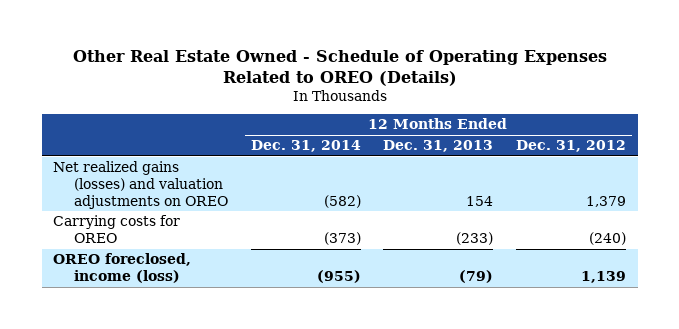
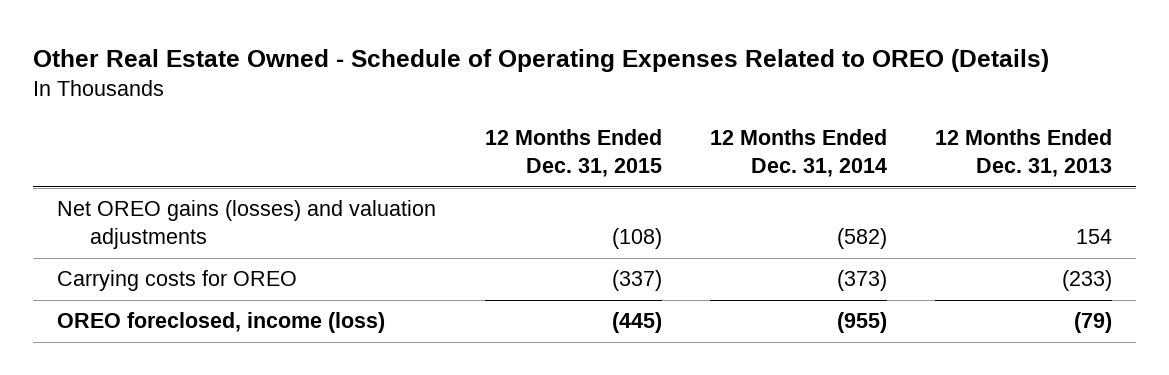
[516,140,627,153] Dec. 31, 2012 -> none
none -> [484,129,662,178] 12 Months Ended Dec. 31, 2015
[52,161,228,209] Net realized gains (losses) and valuation adjustments on OREO -> [57,200,437,250] Net OREO gains (losses) and valuation adjustments

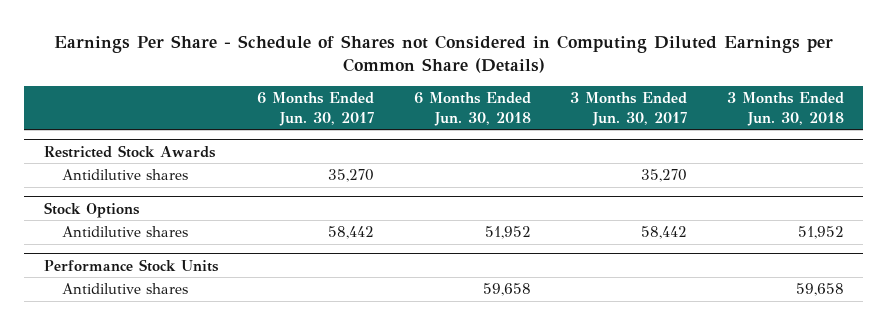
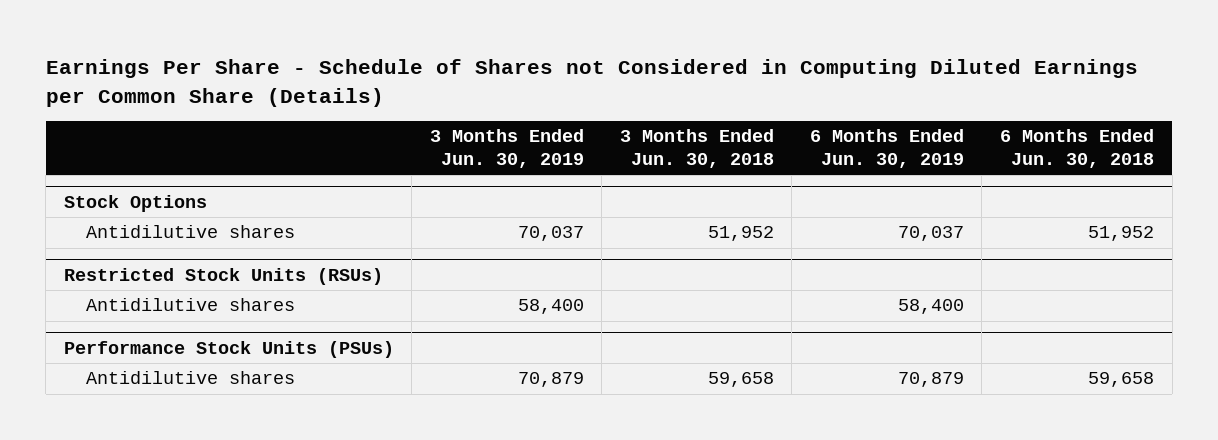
[257,92,375,126] 6 Months Ended Jun. 30, 2017 -> none
[570,92,688,126] 3 Months Ended Jun. 30, 2017 -> none
none -> [429,129,584,168] 3 Months Ended Jun. 30, 2019
none -> [809,129,964,168] 6 Months Ended Jun. 30, 2019
[43,144,216,158] Restricted Stock Awards -> none
[62,168,189,180] Antidilutive shares -> none
none -> [63,267,383,285] Restricted Stock Units (RSUs)
none -> [85,298,295,312] Antidilutive shares
[43,258,219,272] Performance Stock Units -> [63,340,394,358] Performance Stock Units (PSUs)

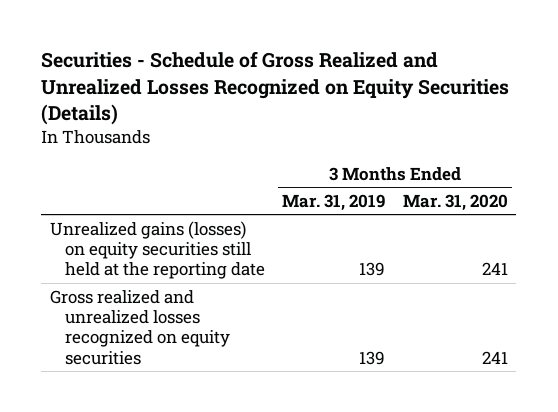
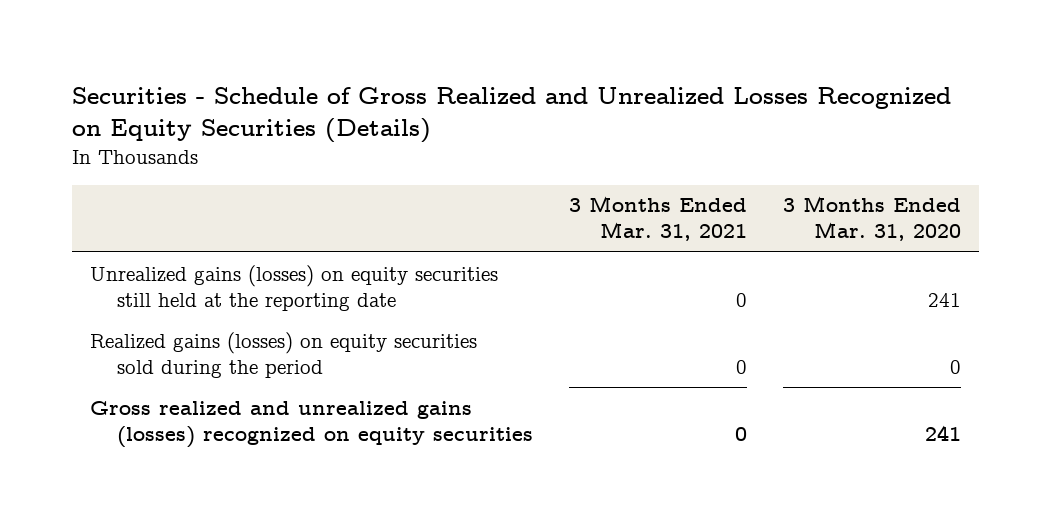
[282,193,386,211] Mar. 31, 2019 -> none
none -> [569,196,748,242] 3 Months Ended Mar. 31, 2021
none -> [89,331,477,378] Realized gains (losses) on equity securities sold during the period
[49,289,230,365] Gross realized and unrealized losses recognized on equity securities -> [89,400,534,448] Gross realized and unrealized gains (losses) recognized on equity securities

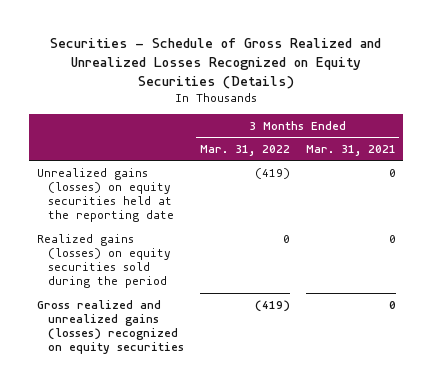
[783,196,962,242] 3 Months Ended Mar. 31, 2020 -> none
none -> [199,144,290,156] Mar. 31, 2022
[89,264,498,311] Unrealized gains (losses) on equity securities still held at the reporting date -> [37,167,175,223] Unrealized gains (losses) on equity securities held at the reporting date

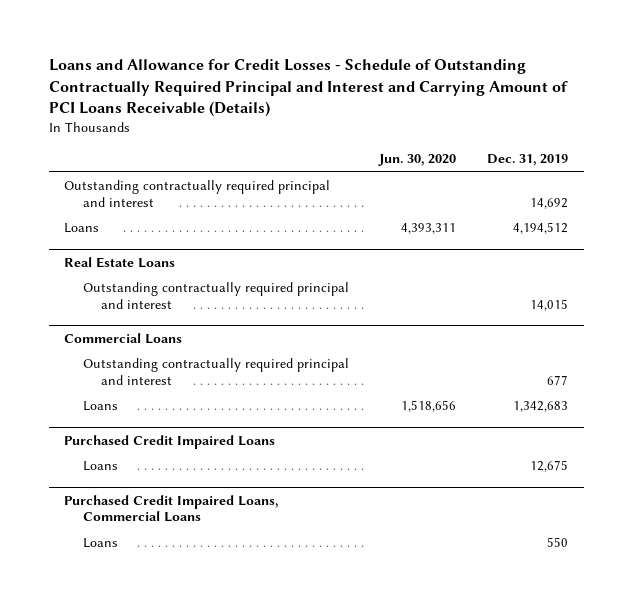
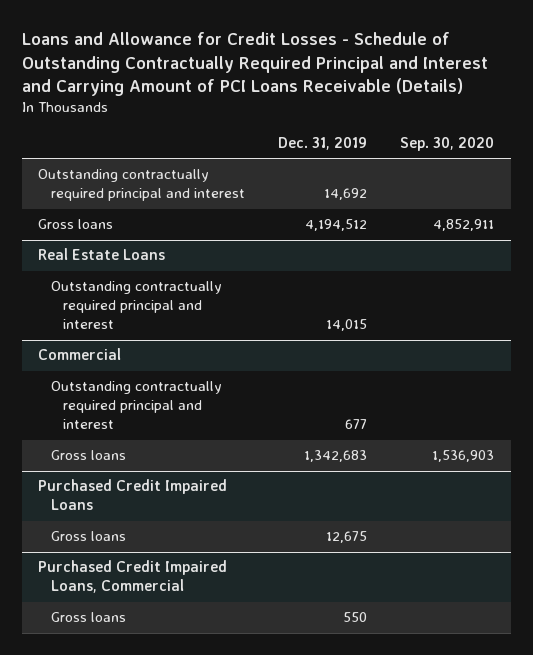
[378,154,457,167] Jun. 30, 2020 -> none
none -> [400,136,495,151] Sep. 30, 2020
[63,223,99,234] Loans -> [38,219,114,230] Gross loans
[63,332,182,344] Commercial Loans -> [38,348,122,361] Commercial
[82,401,118,412] Loans -> [50,450,126,461] Gross loans
[82,461,118,472] Loans -> [50,531,126,542] Gross loans
[63,494,278,523] Purchased Credit Impaired Loans, Commercial Loans -> [38,560,228,594] Purchased Credit Impaired Loans, Commercial
[82,538,118,549] Loans -> [50,612,126,623] Gross loans

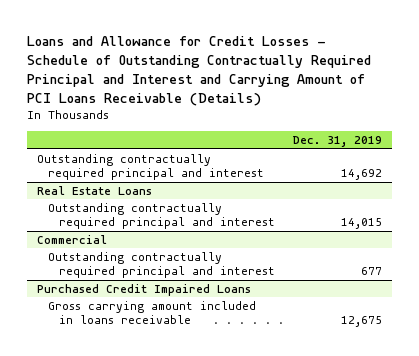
[400,136,495,151] Sep. 30, 2020 -> none
[38,219,114,230] Gross loans -> none
[50,450,126,461] Gross loans -> none
[38,560,228,594] Purchased Credit Impaired Loans, Commercial -> none
[50,612,126,623] Gross loans -> none
[50,531,126,542] Gross loans -> [47,300,256,325] Gross carrying amount included in loans receivable

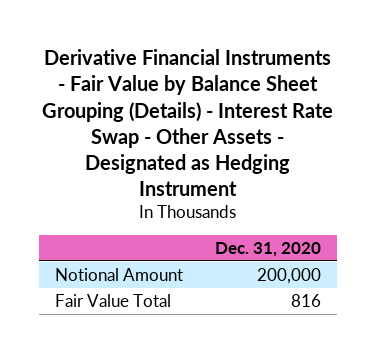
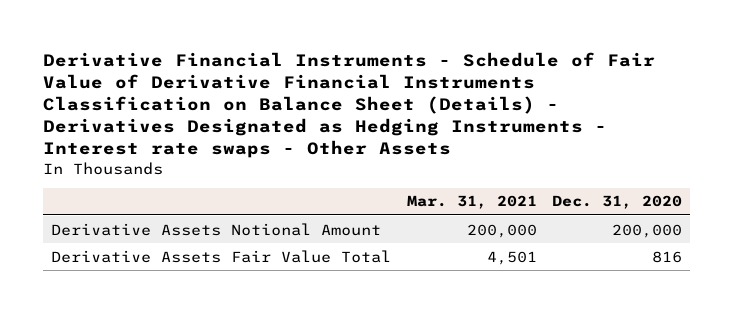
[42,49,334,196] Derivative Financial Instruments - Fair Value by Balance Sheet Grouping (Details) - Interest Rate Swap - Other Assets - Designated as Hedging Instrument -> [43,51,656,159] Derivative Financial Instruments - Schedule of Fair Value of Derivative Financial Instruments Classification on Balance Sheet (Details) - Derivatives Designated as Hedging Instruments - Interest rate swaps - Other Assets
none -> [406,195,537,210] Mar. 31, 2021
[55,267,184,281] Notional Amount -> [51,222,382,236] Derivative Assets Notional Amount
[55,293,172,307] Fair Value Total -> [51,249,392,263] Derivative Assets Fair Value Total

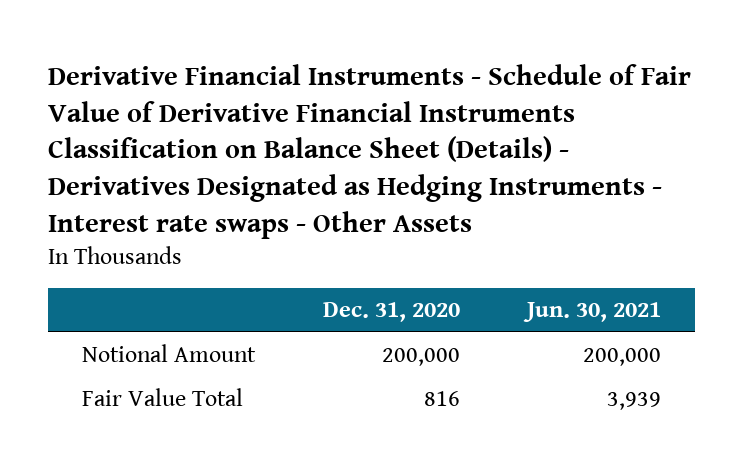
[406,195,537,210] Mar. 31, 2021 -> none
none -> [523,302,662,323] Jun. 30, 2021
[51,222,382,236] Derivative Assets Notional Amount -> [81,344,256,363] Notional Amount
[51,249,392,263] Derivative Assets Fair Value Total -> [81,388,243,407] Fair Value Total

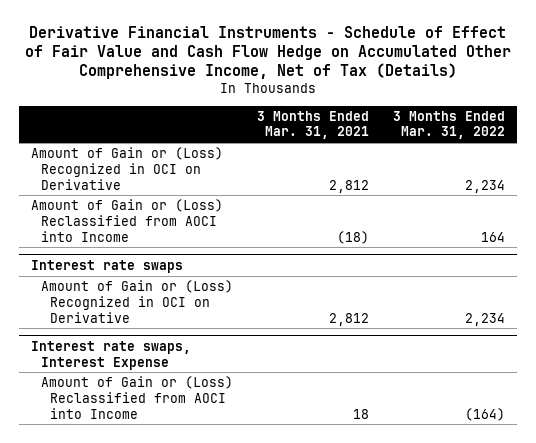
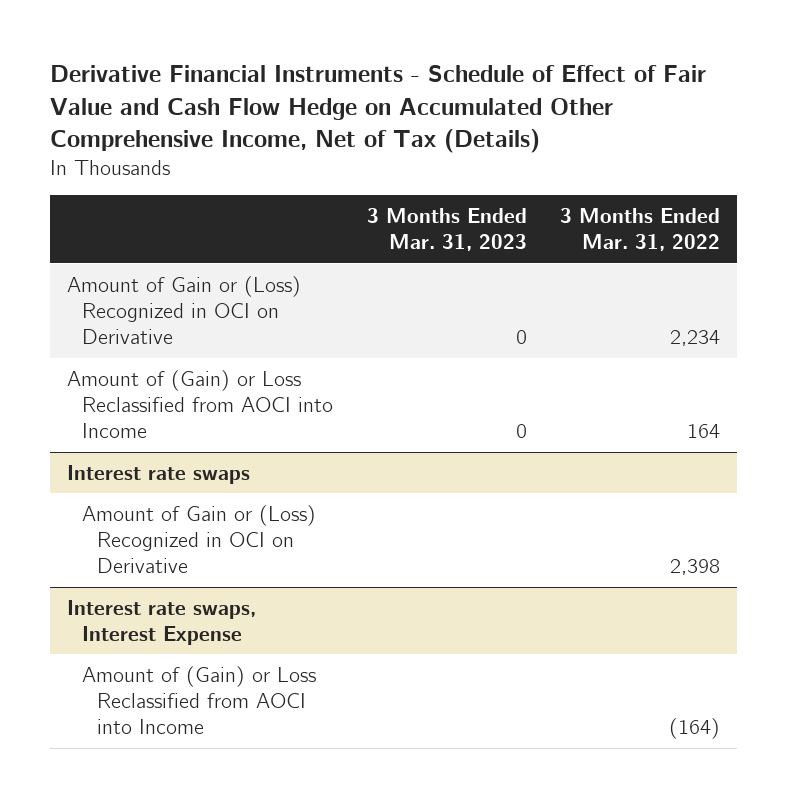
[256,110,369,140] 3 Months Ended Mar. 31, 2021 -> none
none -> [366,208,527,252] 3 Months Ended Mar. 31, 2023
[30,198,223,242] Amount of Gain or (Loss) Reclassified from AOCI into Income -> [67,369,333,438] Amount of (Gain) or Loss Reclassified from AOCI into Income
[465,312,506,326] 2,234 -> [670,558,721,575] 2,398
[40,375,233,419] Amount of Gain or (Loss) Reclassified from AOCI into Income -> [81,665,316,734] Amount of (Gain) or Loss Reclassified from AOCI into Income

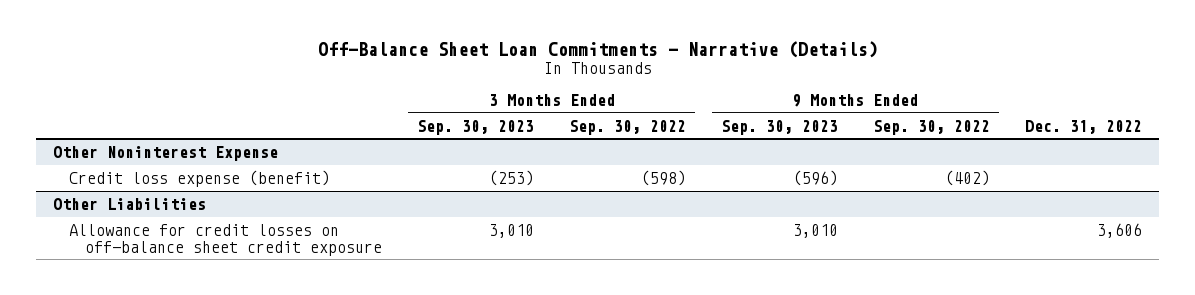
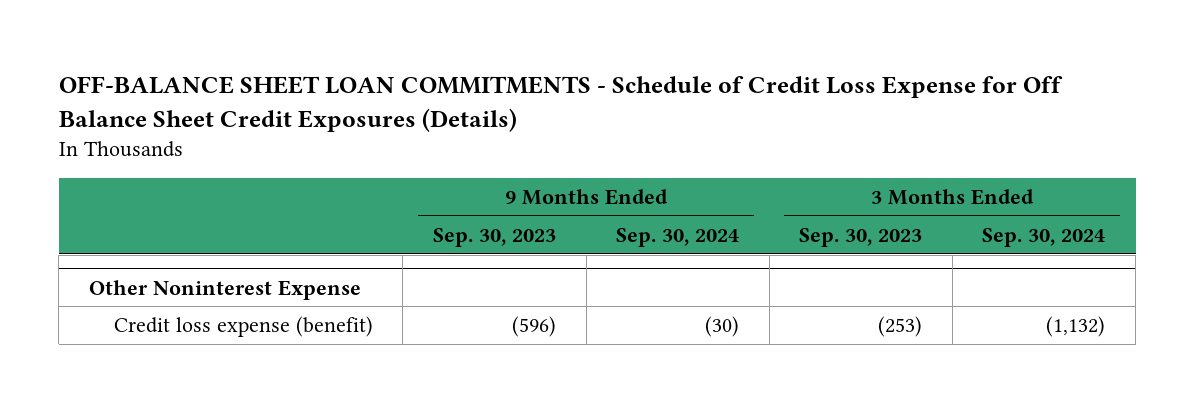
[317,41,878,59] Off-Balance Sheet Loan Commitments - Narrative (Details) -> [58,75,1063,132] OFF-BALANCE SHEET LOAN COMMITMENTS - Schedule of Credit Loss Expense for Off Balance Sheet Credit Exposures (Details)
[569,119,687,135] Sep. 30, 2022 -> none
[872,119,990,135] Sep. 30, 2022 -> none
[1024,119,1142,134] Dec. 31, 2022 -> none
none -> [616,227,740,247] Sep. 30, 2024
none -> [982,227,1106,247] Sep. 30, 2024
[53,197,207,210] Other Liabilities -> none
[69,223,383,256] Allowance for credit losses on off-balance sheet credit exposure -> none

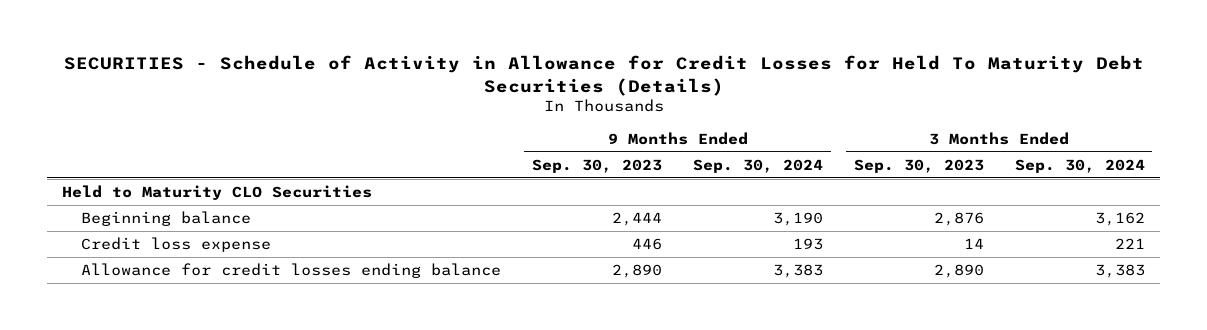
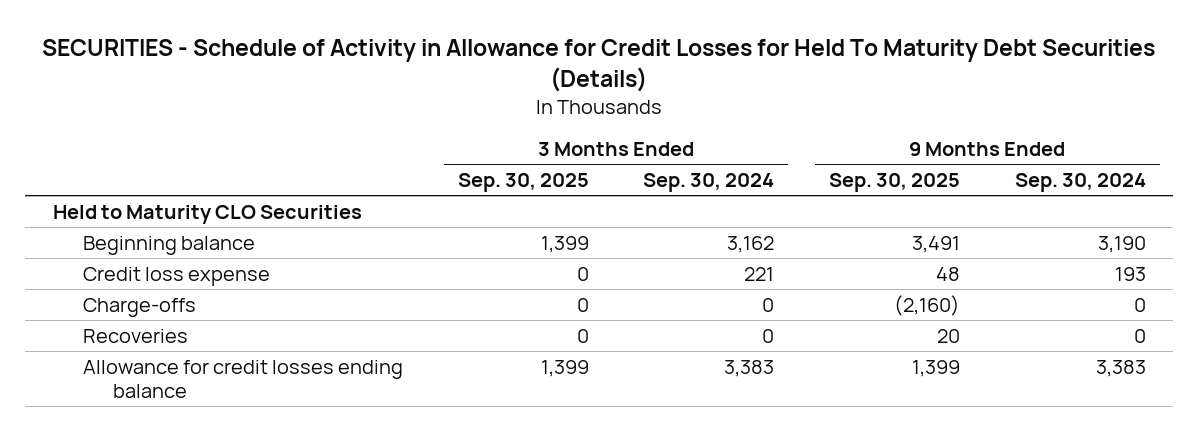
[532,158,663,173] Sep. 30, 2023 -> none
[853,158,984,173] Sep. 30, 2023 -> none
none -> [457,173,589,193] Sep. 30, 2025
none -> [829,173,961,193] Sep. 30, 2025
none -> [82,297,196,317] Charge-offs
none -> [82,328,188,343] Recoveries

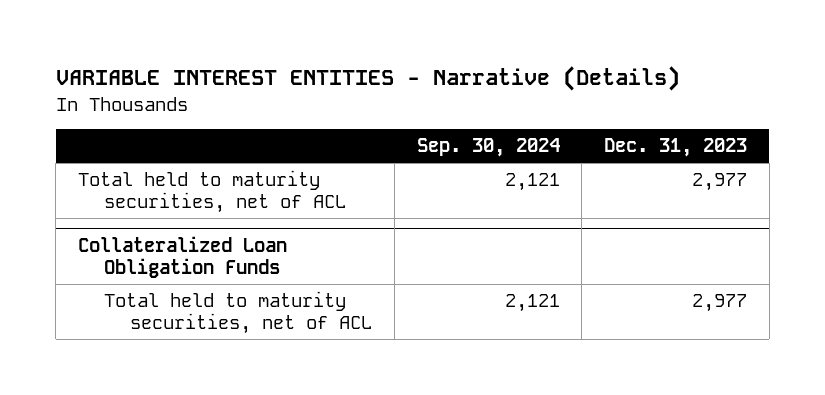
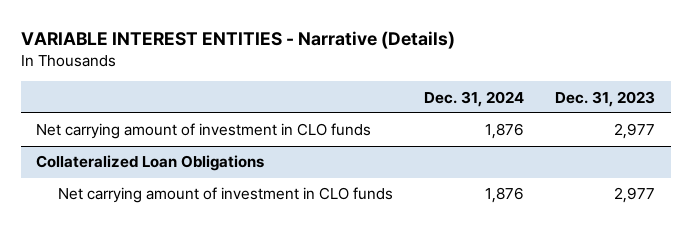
[416,138,560,158] Sep. 30, 2024 -> none
none -> [423,90,524,107] Dec. 31, 2024
[77,170,346,213] Total held to maturity securities, net of ACL -> [36,123,372,140] Net carrying amount of investment in CLO funds
[77,235,287,278] Collateralized Loan Obligation Funds -> [36,155,265,172] Collateralized Loan Obligations
[103,291,373,334] Total held to maturity securities, net of ACL -> [57,187,393,204] Net carrying amount of investment in CLO funds

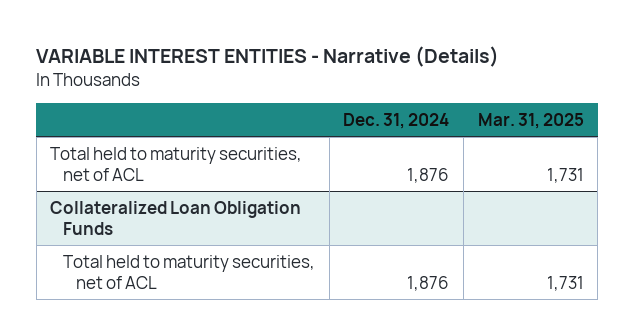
[554,90,655,107] Dec. 31, 2023 -> none
none -> [477,112,584,129] Mar. 31, 2025
[36,123,372,140] Net carrying amount of investment in CLO funds -> [50,146,303,181] Total held to maturity securities, net of ACL
[36,155,265,172] Collateralized Loan Obligations -> [50,200,302,235] Collateralized Loan Obligation Funds
[57,187,393,204] Net carrying amount of investment in CLO funds -> [63,254,316,289] Total held to maturity securities, net of ACL

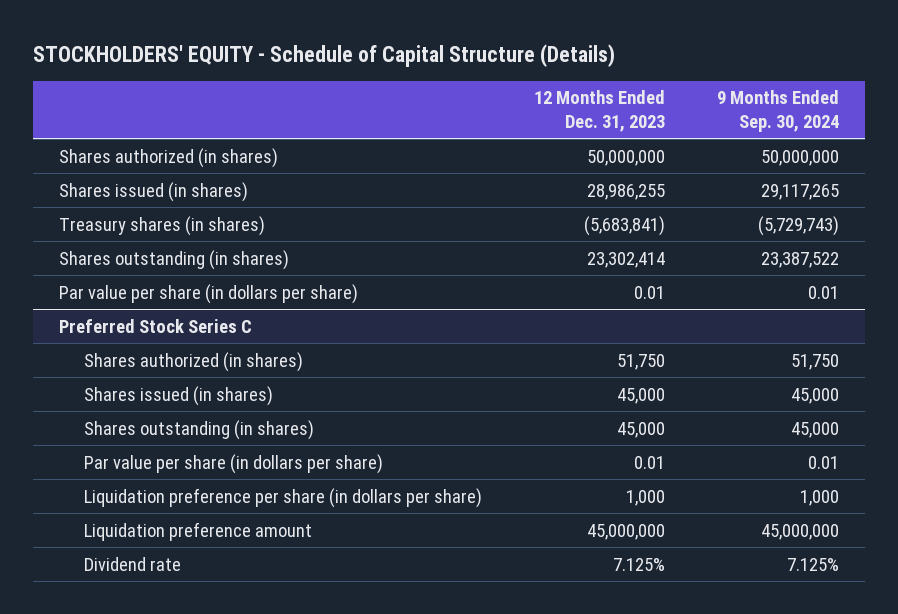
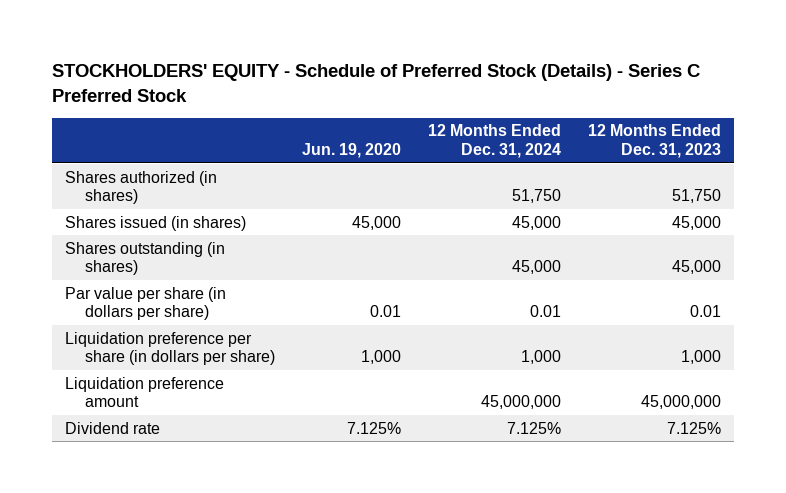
[33,43,616,67] STOCKHOLDERS' EQUITY - Schedule of Capital Structure (Details) -> [51,63,700,102] STOCKHOLDERS' EQUITY - Schedule of Preferred Stock (Details) - Series C Preferred Stock
[717,90,840,132] 9 Months Ended Sep. 30, 2024 -> none
none -> [301,143,401,159] Jun. 19, 2020
none -> [427,124,561,159] 12 Months Ended Dec. 31, 2024
[59,147,279,168] Shares authorized (in shares) -> none
[59,181,249,202] Shares issued (in shares) -> none
[59,215,266,236] Treasury shares (in shares) -> none
[59,249,290,270] Shares outstanding (in shares) -> none
[59,283,359,304] Par value per share (in dollars per share) -> none
[59,318,253,333] Preferred Stock Series C -> none

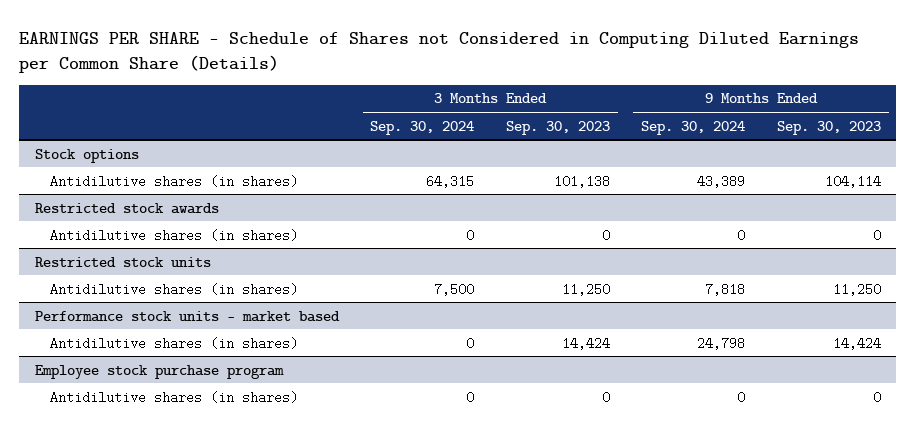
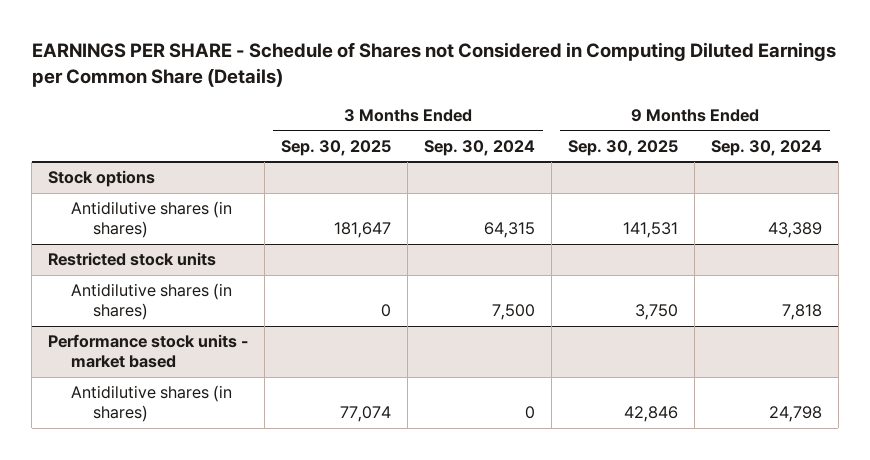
[505,120,610,135] Sep. 30, 2023 -> none
[776,120,881,135] Sep. 30, 2023 -> none
none -> [281,139,392,156] Sep. 30, 2025
none -> [568,139,679,156] Sep. 30, 2025
[35,202,220,214] Restricted stock awards -> none
[49,228,298,242] Antidilutive shares (in shares) -> none
[35,364,285,379] Employee stock purchase program -> none
[49,390,298,404] Antidilutive shares (in shares) -> none

